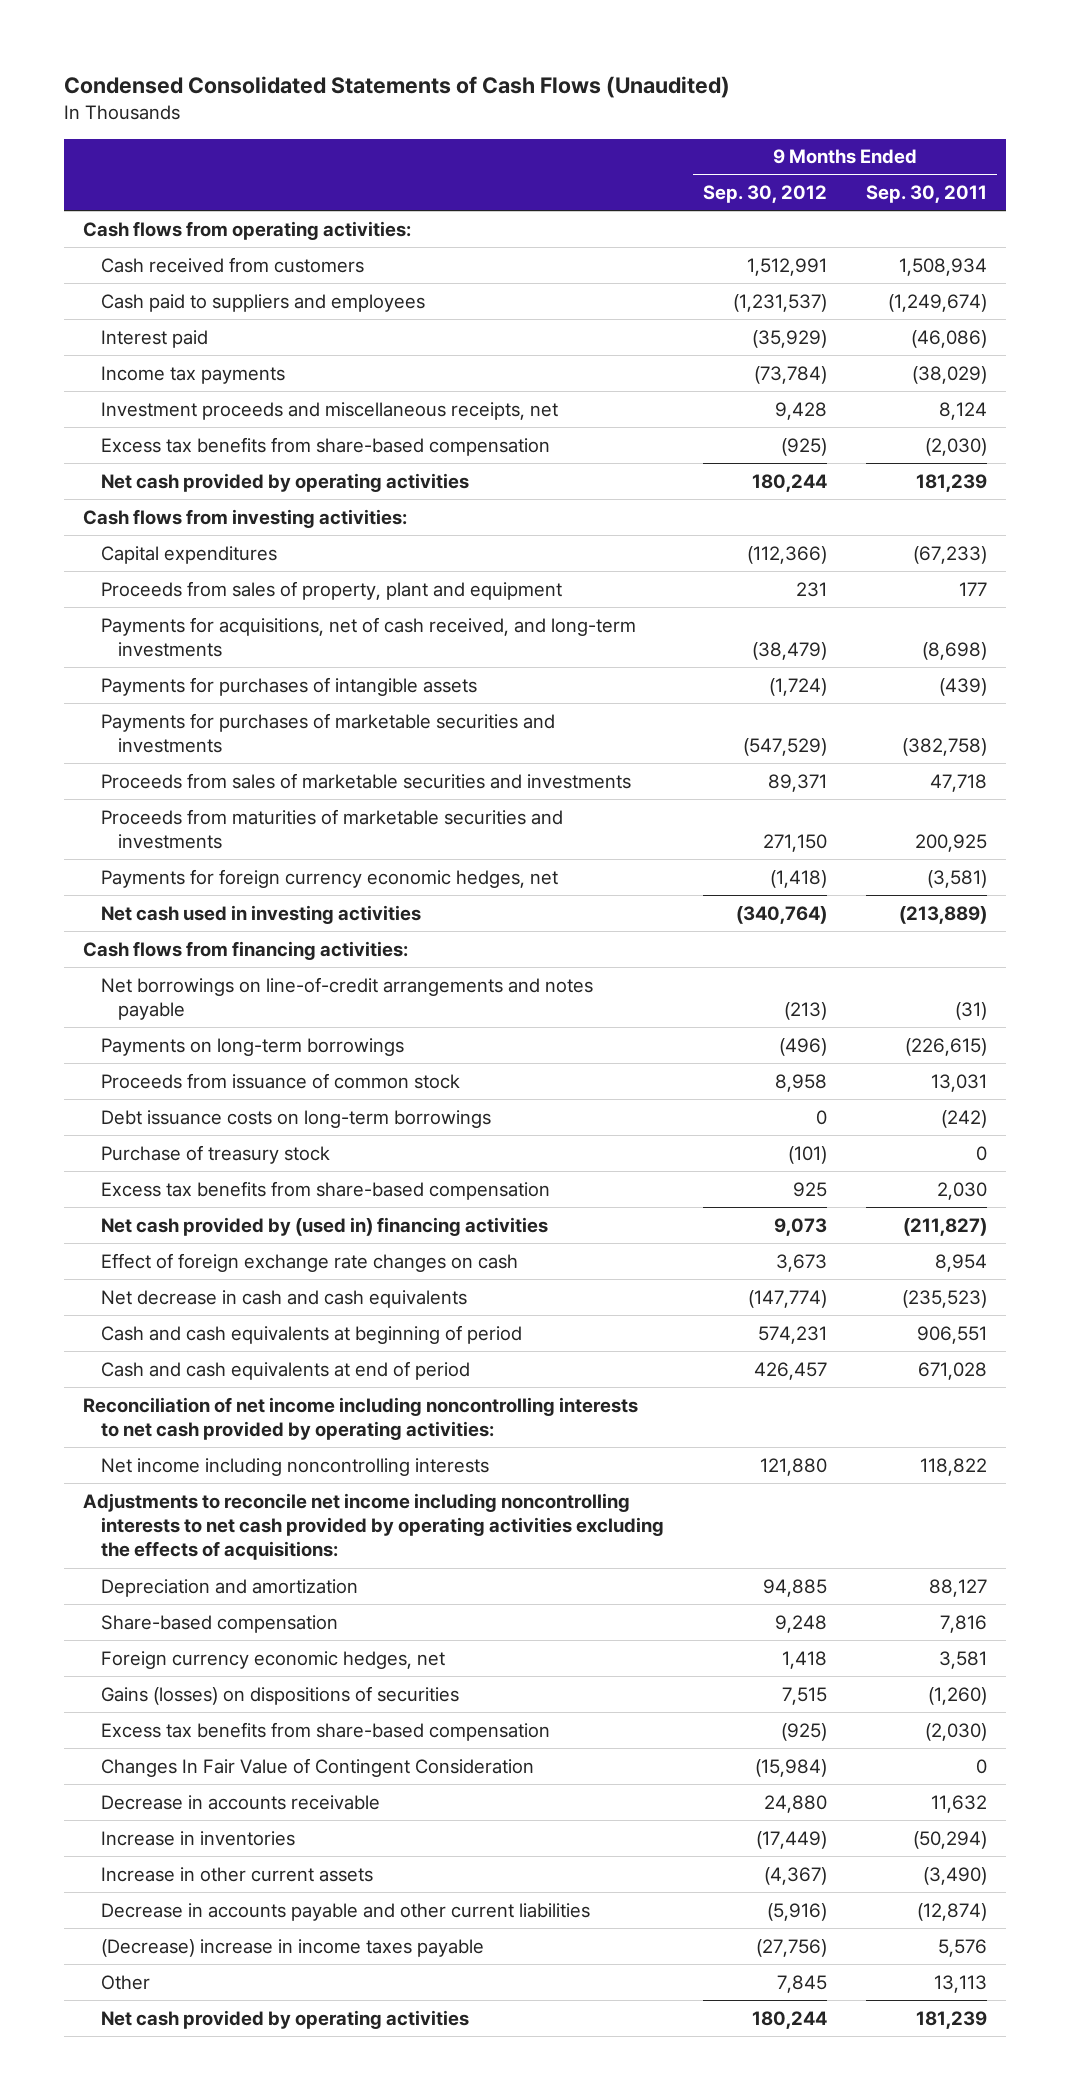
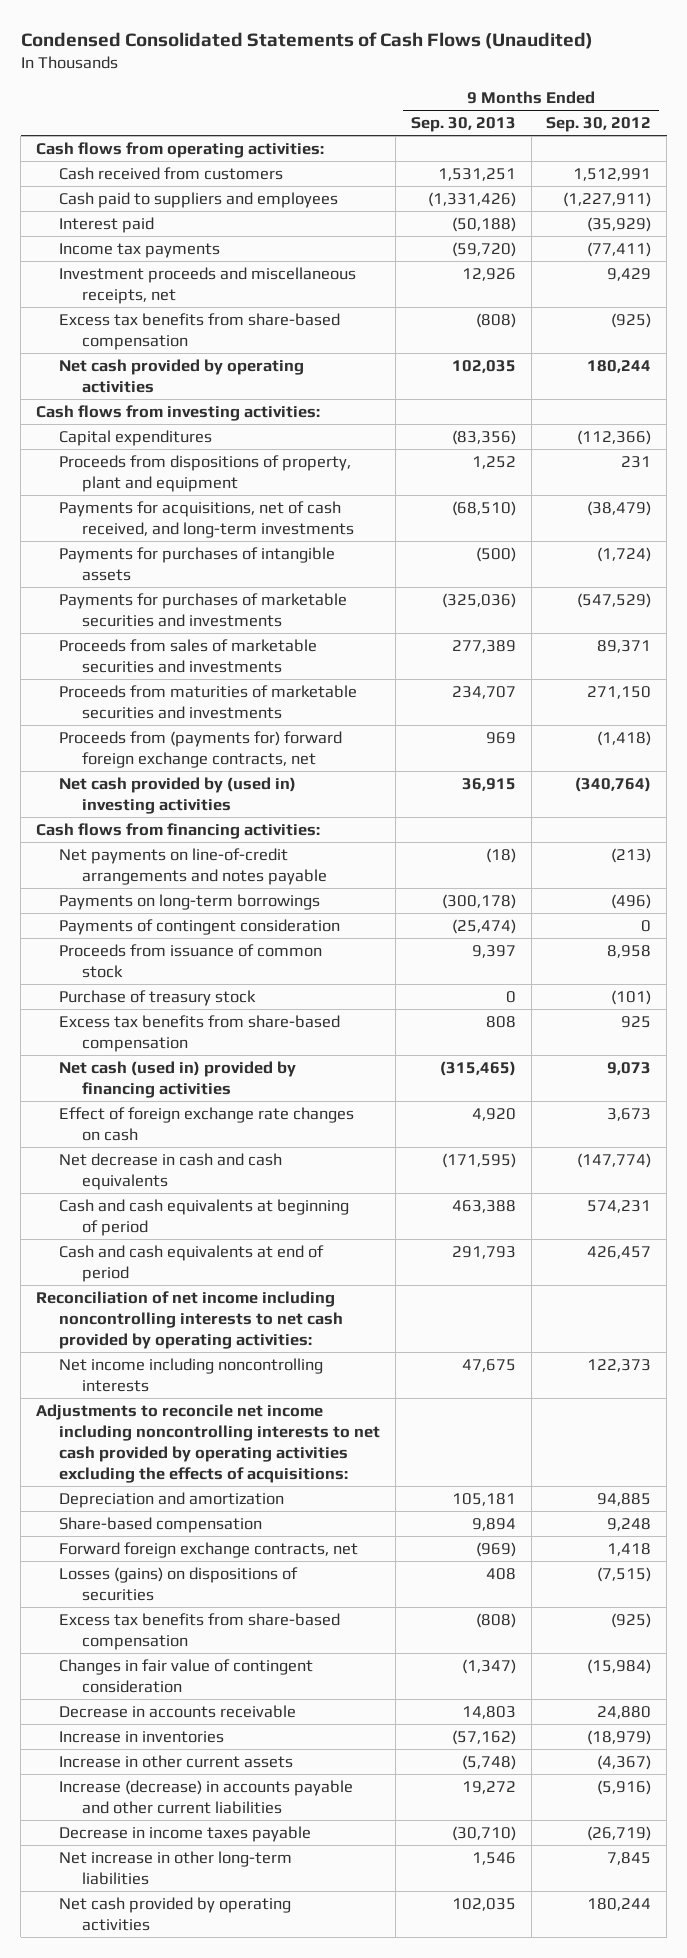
[865,185,987,204] Sep. 30, 2011 -> none
none -> [410,117,516,133] Sep. 30, 2013
[732,293,827,312] (1,231,537) -> [563,191,652,207] (1,227,911)
[753,365,827,384] (73,784) -> [587,241,652,257] (77,411)
[774,401,827,420] 9,428 -> [607,267,652,281] 9,429
[100,580,562,600] Proceeds from sales of property, plant and equipment -> [59,454,352,492] Proceeds from dispositions of property, plant and equipment
[100,868,558,888] Payments for foreign currency economic hedges, net -> [59,730,343,768] Proceeds from (payments for) forward foreign exchange contracts, net
[100,904,421,924] Net cash used in investing activities -> [59,776,297,814] Net cash provided by (used in) investing activities
[100,976,593,1021] Net borrowings on line-of-credit arrangements and notes payable -> [59,847,328,885] Net payments on line-of-credit arrangements and notes payable
none -> [59,918,341,935] Payments of contingent consideration
[100,1109,491,1128] Debt issuance costs on long-term borrowings -> none
[100,1216,548,1236] Net cash provided by (used in) financing activities -> [59,1060,297,1098] Net cash (used in) provided by financing activities
[759,1457,827,1476] 121,880 -> [587,1358,652,1372] 122,373
[100,1650,445,1669] Foreign currency economic hedges, net -> [59,1541,359,1558] Forward foreign exchange contracts, net
[100,1685,459,1705] Gains (losses) on dispositions of securities -> [59,1566,299,1601] Losses (gains) on dispositions of securities
[781,1686,827,1705] 7,515 -> [597,1566,652,1582] (7,515)
[100,1757,534,1777] Changes In Fair Value of Contingent Consideration -> [59,1658,314,1693] Changes in fair value of contingent consideration
[755,1830,827,1849] (17,449) -> [587,1729,652,1745] (18,979)
[100,1902,590,1921] Decrease in accounts payable and other current liabilities -> [59,1779,354,1814] Increase (decrease) in accounts payable and other current liabilities
[100,1938,484,1957] (Decrease) increase in income taxes payable -> [59,1825,312,1842] Decrease in income taxes payable
[755,1938,827,1957] (27,756) -> [587,1825,652,1841] (26,719)
[100,1974,150,1990] Other -> [59,1850,293,1885] Net increase in other long-term liabilities

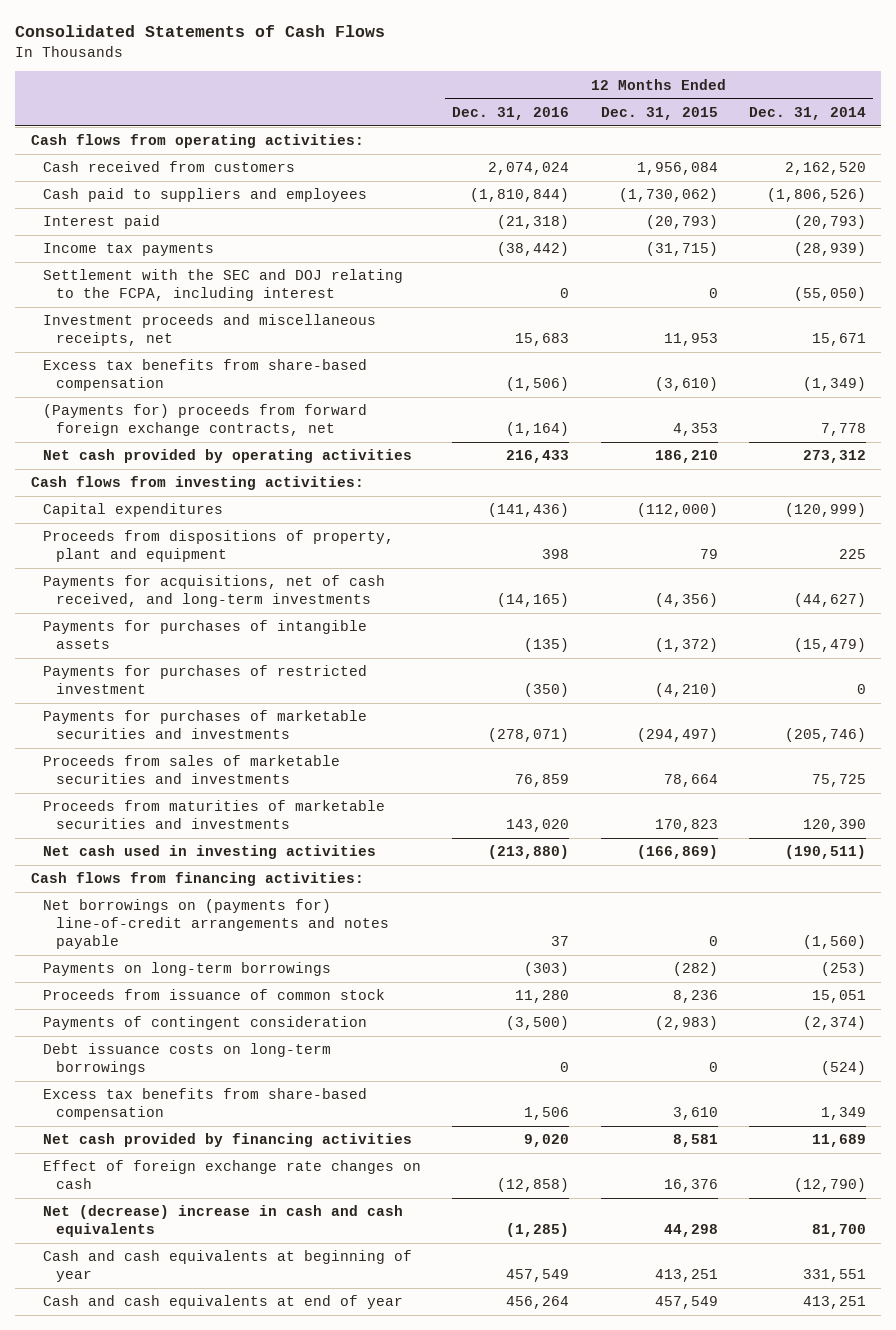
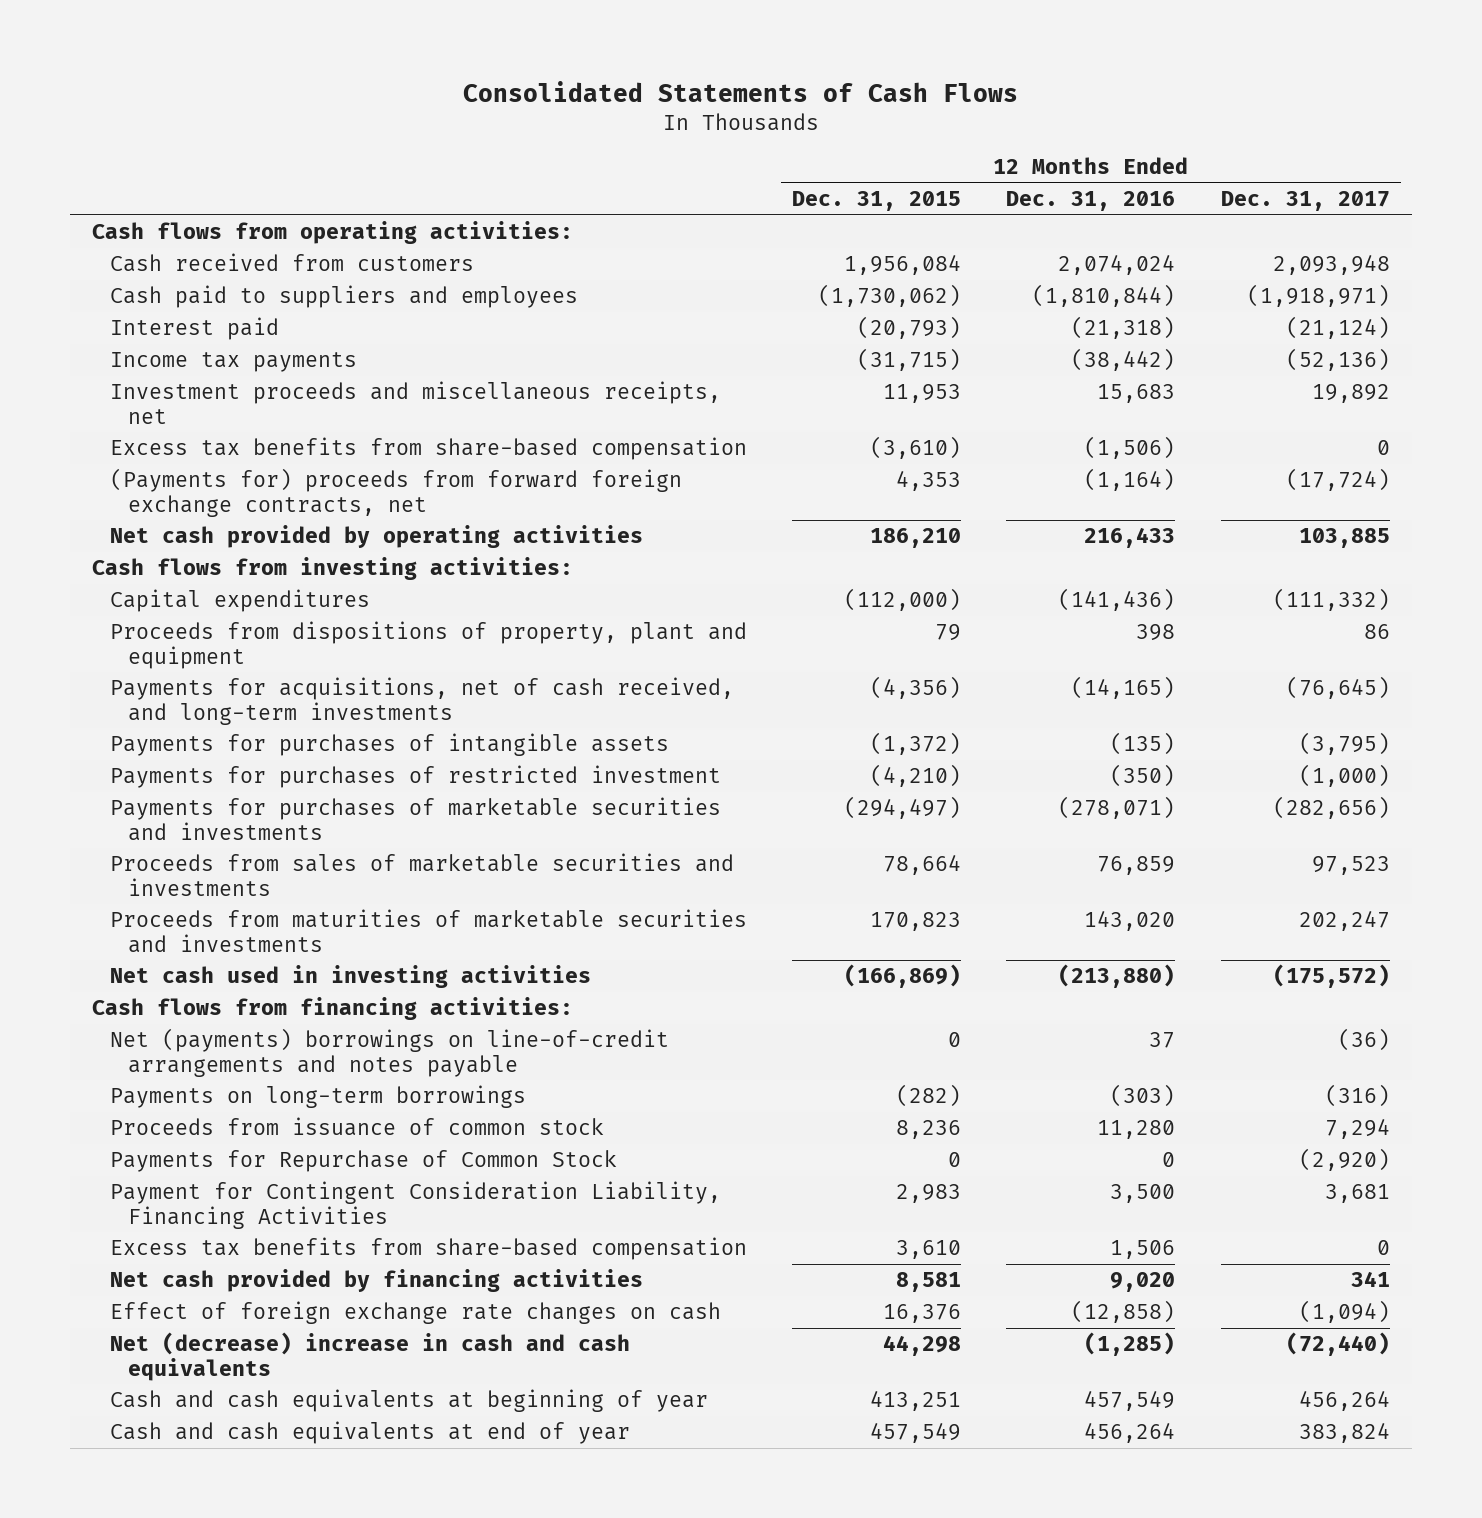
[748,106,866,120] Dec. 31, 2014 -> none
none -> [1220,191,1390,212] Dec. 31, 2017
[43,269,404,302] Settlement with the SEC and DOJ relating to the FCPA, including interest -> none
[43,899,389,950] Net borrowings on (payments for) line-of-credit arrangements and notes payable -> [110,1028,670,1077] Net (payments) borrowings on line-of-credit arrangements and notes payable
[43,1016,368,1031] Payments of contingent consideration -> none
[43,1043,332,1076] Debt issuance costs on long-term borrowings -> none
none -> [110,1150,618,1173] Payments for Repurchase of Common Stock
none -> [110,1181,722,1229] Payment for Contingent Consideration Liability, Financing Activities

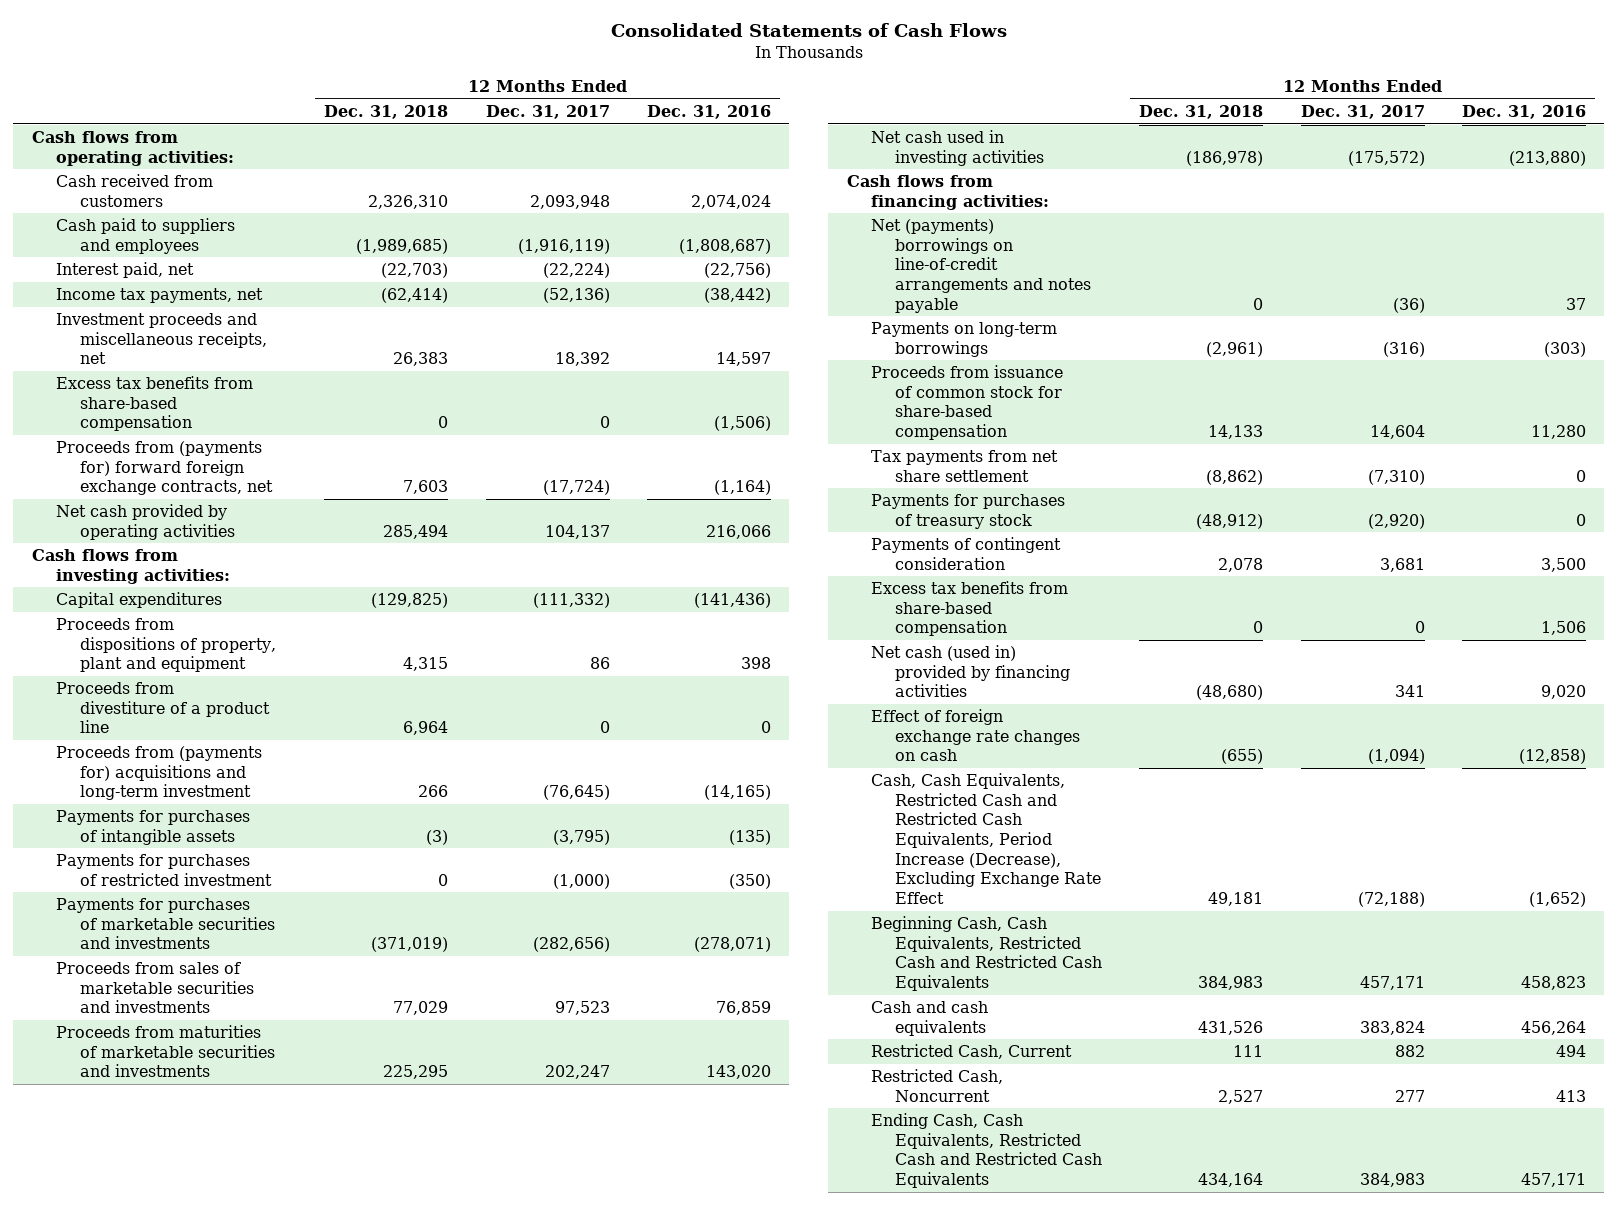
[792,191,962,212] Dec. 31, 2015 -> none
none -> [324,104,449,119] Dec. 31, 2018
[1032,284,1176,308] (1,810,844) -> [678,238,771,254] (1,808,687)
[1246,284,1390,308] (1,918,971) -> [517,238,610,254] (1,916,119)
[110,317,280,341] Interest paid -> [55,262,194,279] Interest paid, net
[1071,316,1176,340] (21,318) -> [703,263,771,279] (22,756)
[1285,316,1390,340] (21,124) -> [542,263,610,279] (22,224)
[110,352,358,373] Income tax payments -> [55,288,263,304] Income tax payments, net
[1097,384,1176,404] 15,683 -> [715,352,771,367] 14,597
[1311,384,1390,404] 19,892 -> [554,352,610,367] 18,392
[110,468,683,517] (Payments for) proceeds from forward foreign exchange contracts, net -> [55,441,274,496] Proceeds from (payments for) forward foreign exchange contracts, net
[1084,527,1176,549] 216,433 -> [705,524,771,539] 216,066
[1298,528,1390,549] 103,885 -> [544,524,610,539] 104,137
none -> [55,682,271,734] Proceeds from divestiture of a product line
[110,677,735,725] Payments for acquisitions, net of cash received, and long-term investments -> [55,746,262,801] Proceeds from (payments for) acquisitions and long-term investment
[110,1117,605,1137] Proceeds from issuance of common stock -> [870,365,1063,440] Proceeds from issuance of common stock for share-based compensation
[1324,1118,1390,1140] 7,294 -> [1369,424,1425,439] 14,604
none -> [870,450,1058,482] Tax payments from net share settlement
[110,1150,618,1173] Payments for Repurchase of Common Stock -> [870,494,1065,529] Payments for purchases of treasury stock
[110,1181,722,1229] Payment for Contingent Consideration Liability, Financing Activities -> [870,537,1061,570] Payments of contingent consideration
[110,1269,644,1293] Net cash provided by financing activities -> [870,645,1071,698] Net cash (used in) provided by financing activities
[110,1332,631,1381] Net (decrease) increase in cash and cash equivalents -> none
[110,1421,631,1445] Cash and cash equivalents at end of year -> none
none -> [870,773,1102,904] Cash, Cash Equivalents, Restricted Cash and Restricted Cash Equivalents, Period Increase (Decrease), Excluding Exchange Rate Effect
none -> [870,916,1103,991] Beginning Cash, Cash Equivalents, Restricted Cash and Restricted Cash Equivalents
[110,1389,709,1413] Cash and cash equivalents at beginning of year -> [870,1001,988,1036] Cash and cash equivalents
[1084,1390,1176,1412] 457,549 -> [1520,1020,1586,1035] 456,264
[1298,1390,1390,1412] 456,264 -> [1359,1020,1425,1035] 383,824
none -> [870,1044,1072,1060] Restricted Cash, Current
none -> [870,1069,1003,1102] Restricted Cash, Noncurrent
none -> [870,1113,1103,1188] Ending Cash, Cash Equivalents, Restricted Cash and Restricted Cash Equivalents

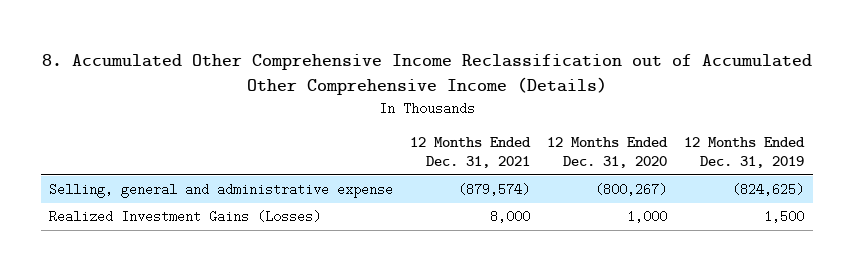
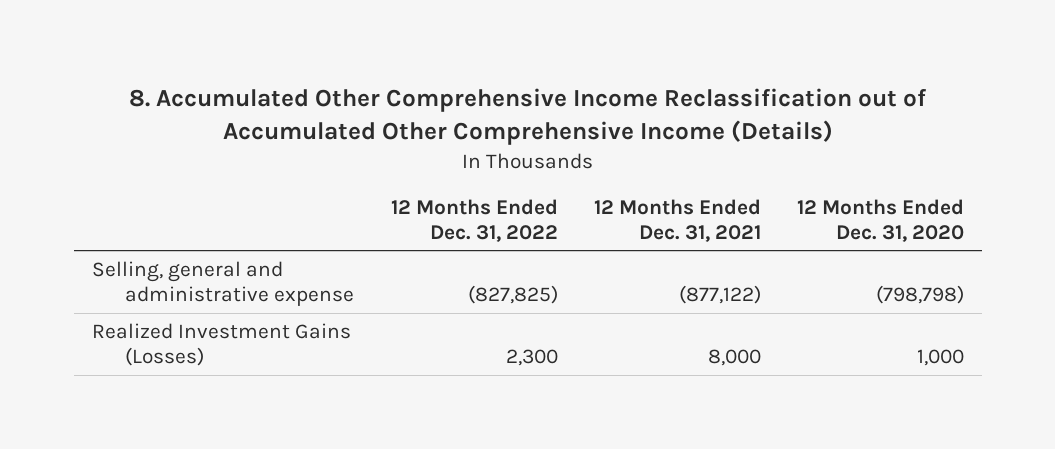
[684,137,806,169] 12 Months Ended Dec. 31, 2019 -> none
none -> [390,198,558,242] 12 Months Ended Dec. 31, 2022
[458,183,531,197] (879,574) -> [678,284,761,304] (877,122)
[595,183,668,197] (800,267) -> [875,284,964,304] (798,798)

